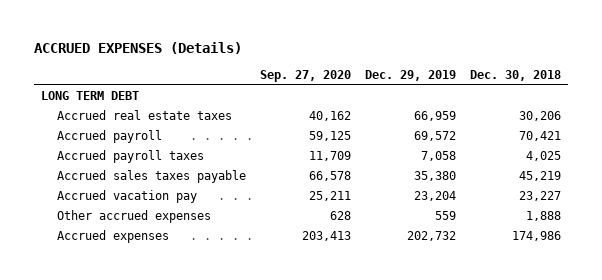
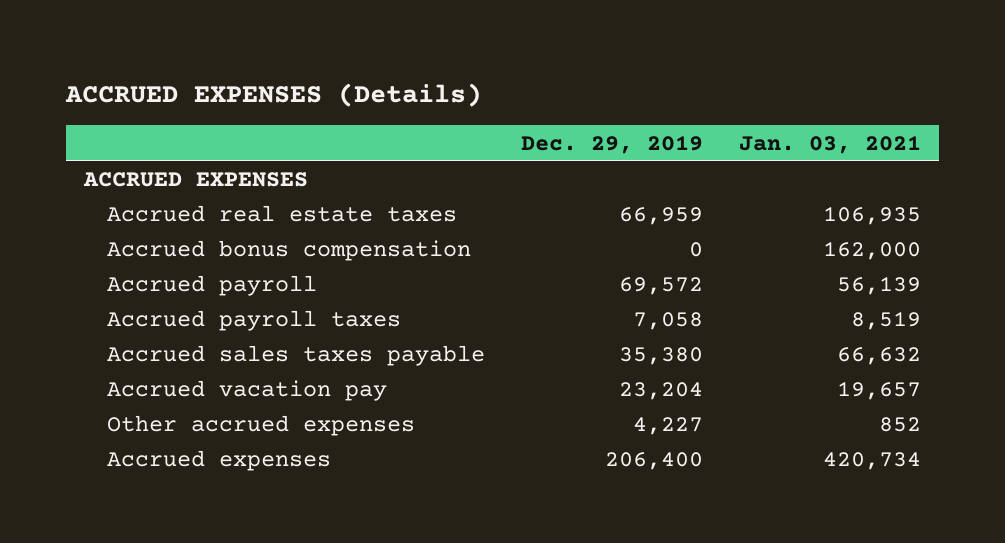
[259,70,351,83] Sep. 27, 2020 -> none
[469,70,561,82] Dec. 30, 2018 -> none
none -> [739,134,922,154] Jan. 03, 2021
[41,91,140,101] LONG TERM DEBT -> none
none -> [82,172,308,188] ACCRUED EXPENSES
none -> [107,240,472,262] Accrued bonus compensation
[434,211,456,221] 559 -> [633,417,704,436] 4,227
[406,231,456,242] 202,732 -> [605,452,704,471] 206,400

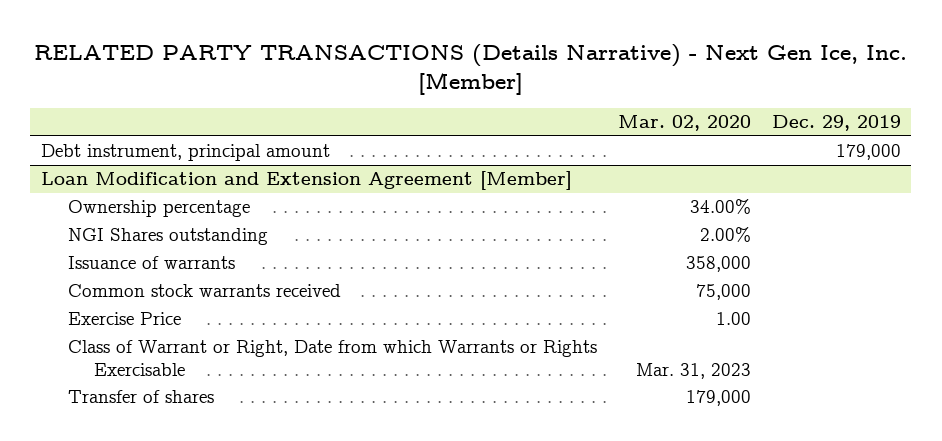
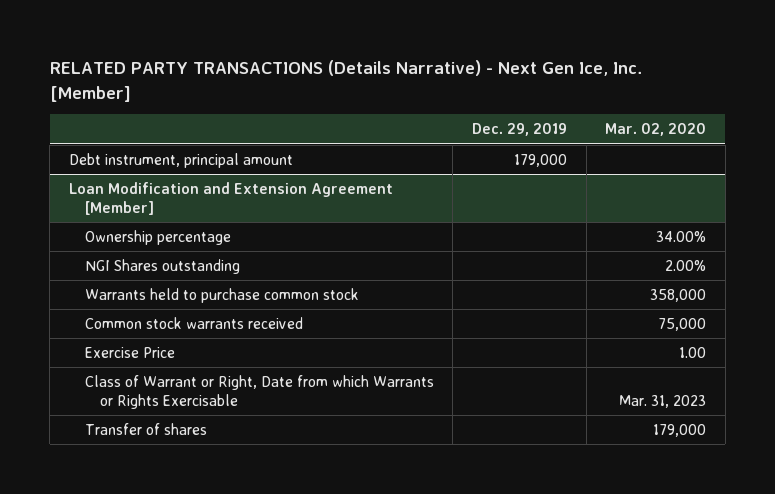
[67,256,235,270] Issuance of warrants -> [84,287,359,303] Warrants held to purchase common stock

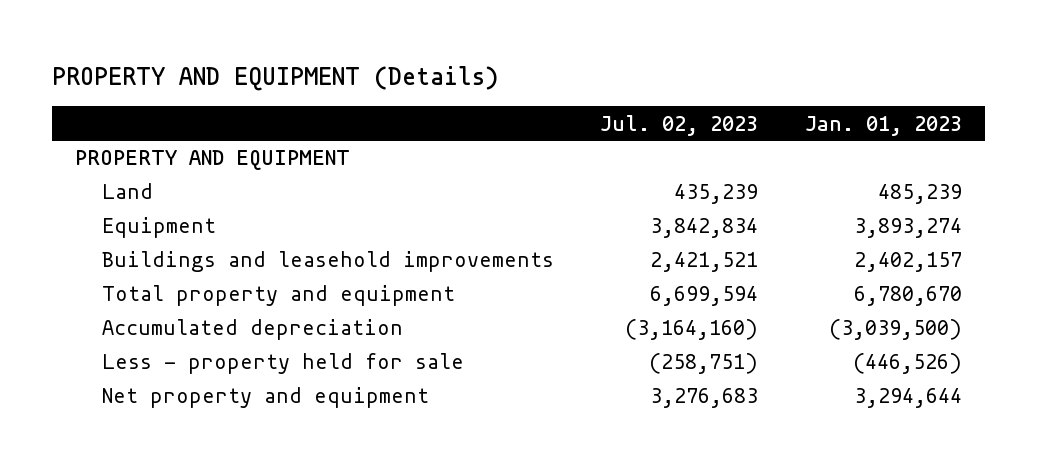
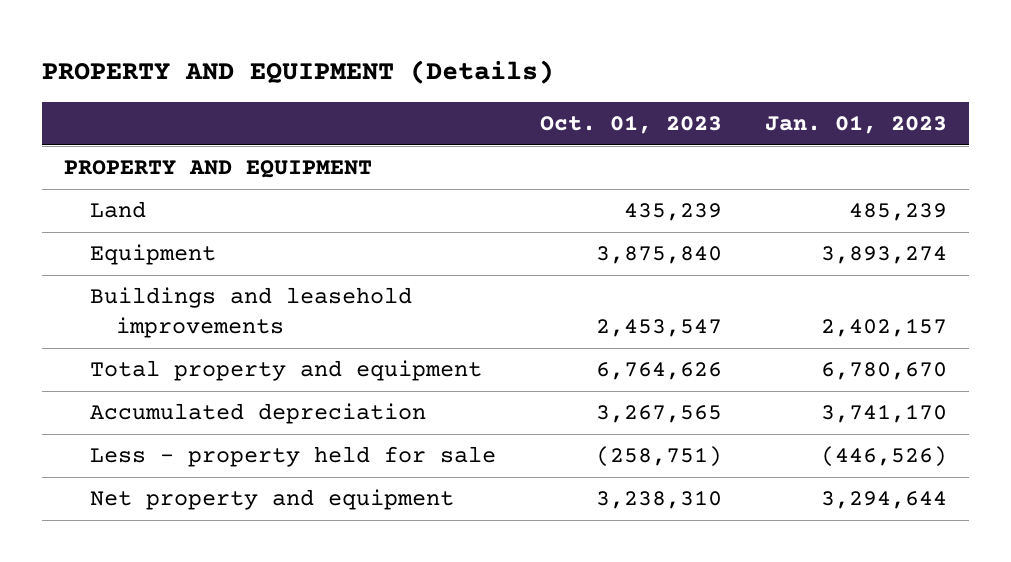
[600,114,759,136] Jul. 02, 2023 -> none
none -> [539,115,722,135] Oct. 01, 2023
[828,319,962,341] (3,039,500) -> [821,404,948,424] 3,741,170

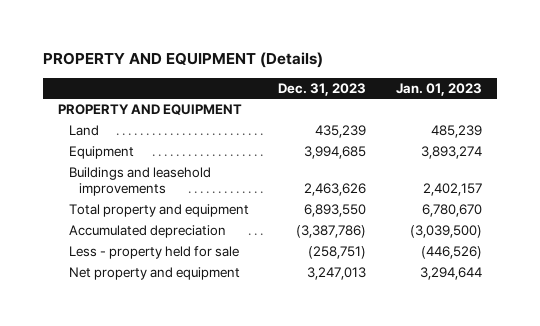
[539,115,722,135] Oct. 01, 2023 -> none
none -> [278,82,367,96] Dec. 31, 2023
[821,404,948,424] 3,741,170 -> [409,225,482,239] (3,039,500)

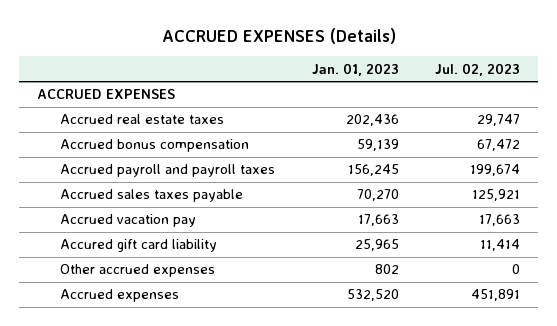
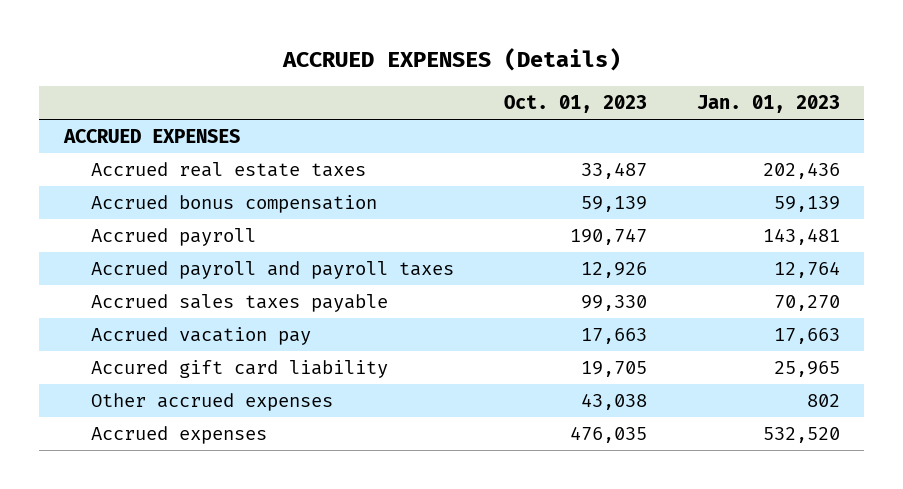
[435,62,521,76] Jul. 02, 2023 -> none
none -> [503,95,647,114] Oct. 01, 2023
none -> [91,228,257,247] Accrued payroll
[347,164,399,177] 156,245 -> [773,261,840,279] 12,764

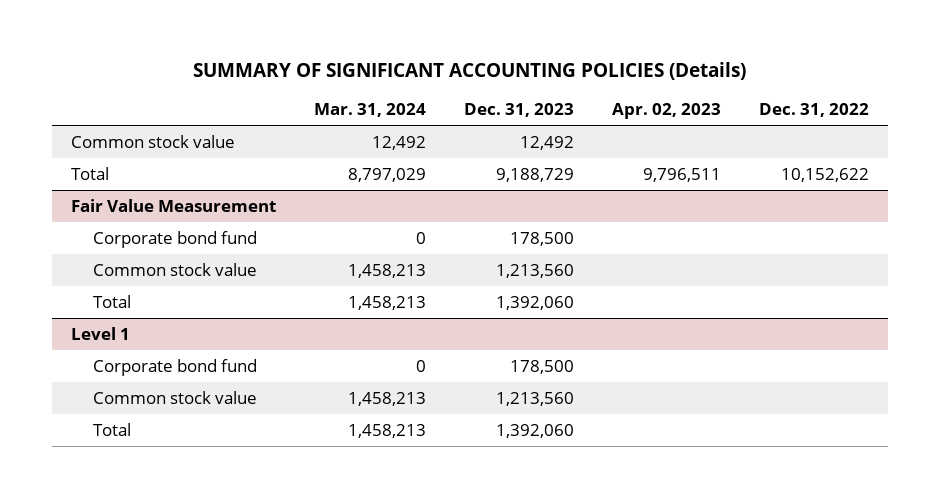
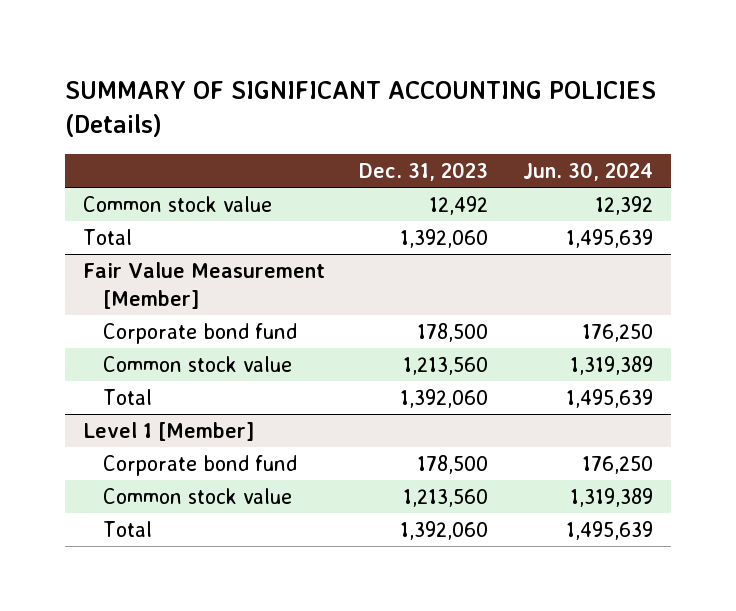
[313,103,426,118] Mar. 31, 2024 -> none
[612,103,722,120] Apr. 02, 2023 -> none
[759,103,870,118] Dec. 31, 2022 -> none
none -> [523,162,654,182] Jun. 30, 2024
[496,167,575,182] 9,188,729 -> [400,228,489,248] 1,392,060
[70,198,276,212] Fair Value Measurement -> [82,261,325,309] Fair Value Measurement [Member]
[70,326,130,340] Level 1 -> [82,421,254,441] Level 1 [Member]

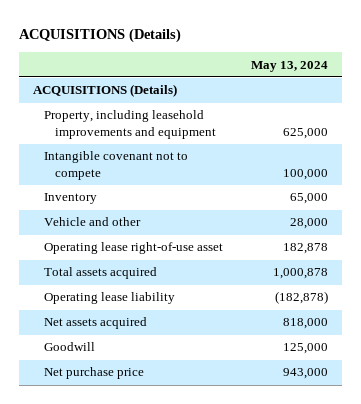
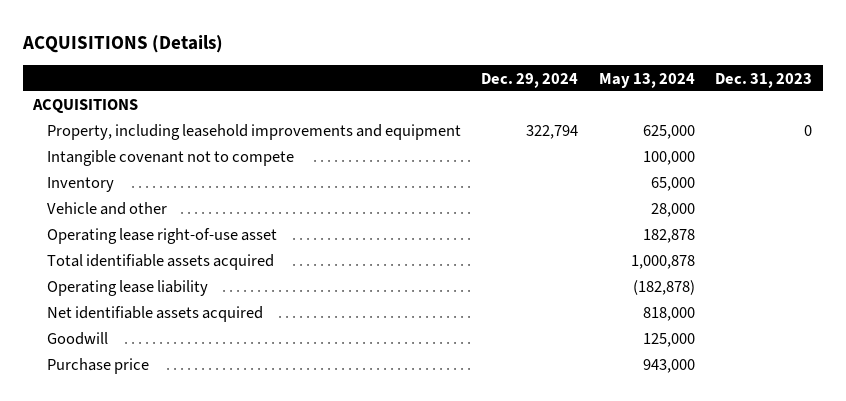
none -> [481,72,579,88] Dec. 29, 2024
none -> [715,72,813,88] Dec. 31, 2023
[33,84,178,98] ACQUISITIONS (Details) -> [32,99,139,114] ACQUISITIONS
[44,267,158,280] Total assets acquired -> [46,254,274,271] Total identifiable assets acquired
[44,317,148,330] Net assets acquired -> [46,306,263,323] Net identifiable assets acquired
[44,367,145,380] Net purchase price -> [46,358,149,375] Purchase price

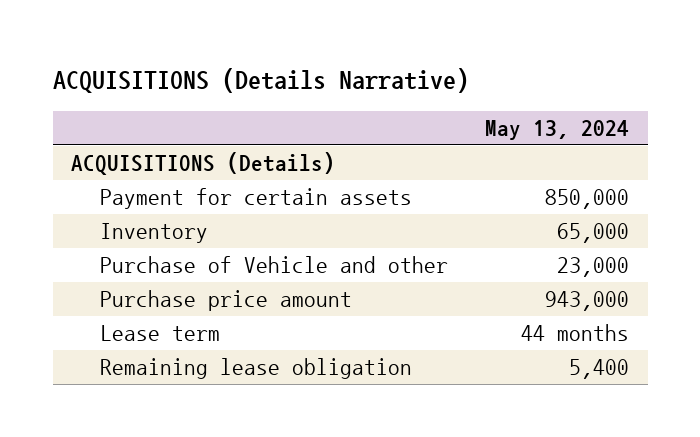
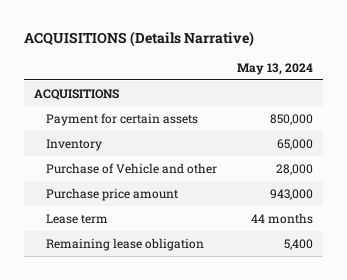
[71,152,336,176] ACQUISITIONS (Details) -> [34,88,120,100] ACQUISITIONS
[557,257,630,278] 23,000 -> [275,163,313,175] 28,000

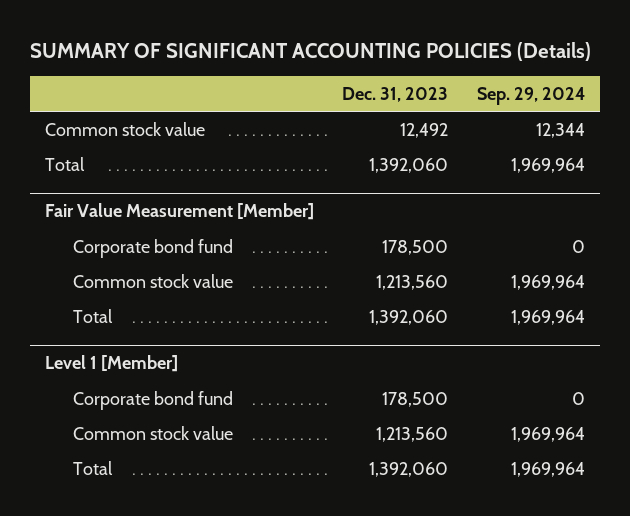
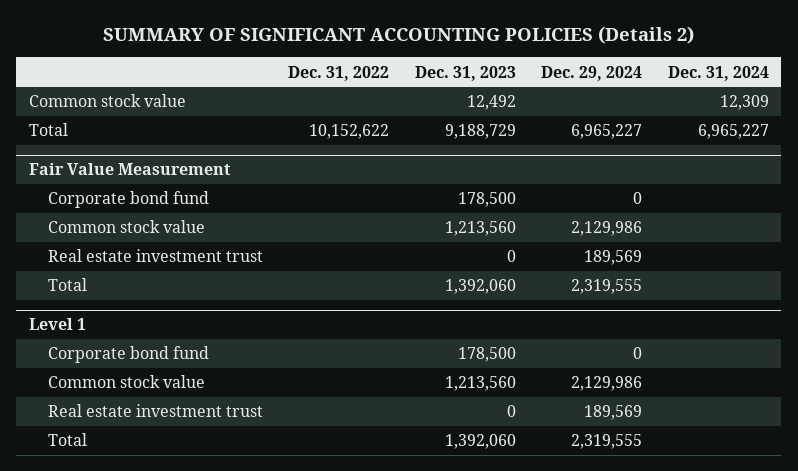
[30,42,592,62] SUMMARY OF SIGNIFICANT ACCOUNTING POLICIES (Details) -> [102,26,694,45] SUMMARY OF SIGNIFICANT ACCOUNTING POLICIES (Details 2)
[477,87,586,106] Sep. 29, 2024 -> none
none -> [288,65,390,81] Dec. 31, 2022
none -> [541,65,643,81] Dec. 29, 2024
none -> [667,65,769,81] Dec. 31, 2024
[369,157,449,173] 1,392,060 -> [444,124,516,140] 9,188,729
[44,203,314,221] Fair Value Measurement [Member] -> [28,163,231,176] Fair Value Measurement
none -> [47,249,263,263] Real estate investment trust
[44,355,178,373] Level 1 [Member] -> [28,318,86,331] Level 1
none -> [47,404,263,418] Real estate investment trust

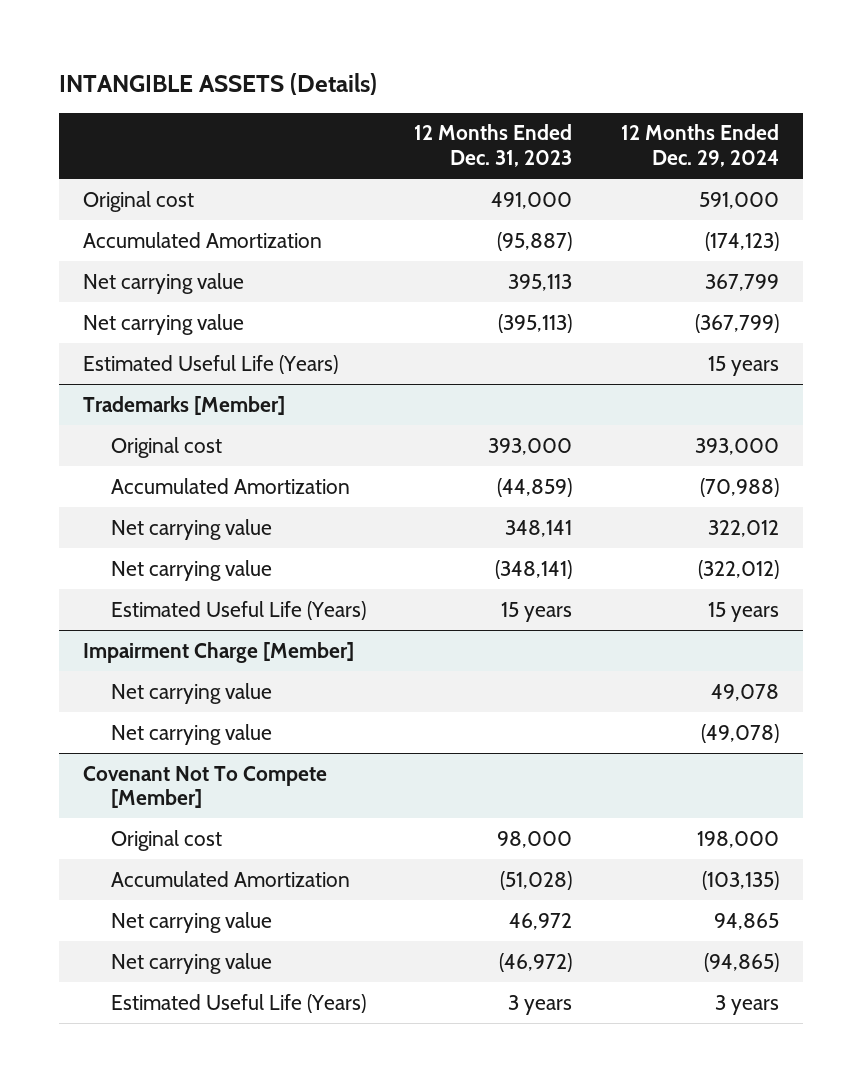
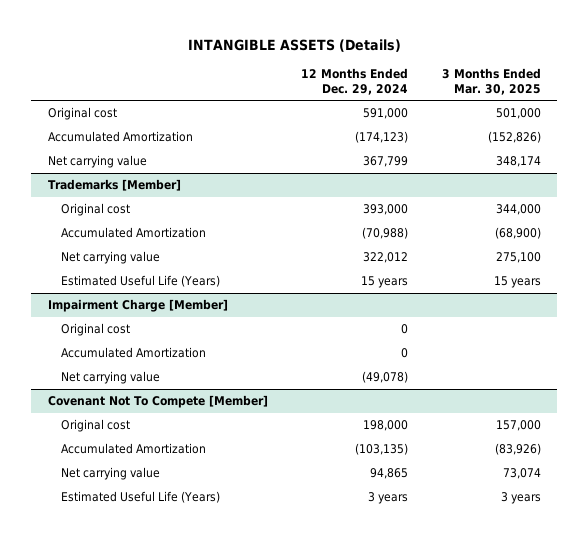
[414,124,573,168] 12 Months Ended Dec. 31, 2023 -> none
none -> [441,67,541,95] 3 Months Ended Mar. 30, 2025
[82,313,244,335] Net carrying value -> none
[82,354,338,374] Estimated Useful Life (Years) -> none
[110,559,272,581] Net carrying value -> none
[110,682,272,704] Net carrying value -> none
none -> [60,323,130,337] Original cost
none -> [60,347,206,359] Accumulated Amortization
[110,952,272,974] Net carrying value -> none

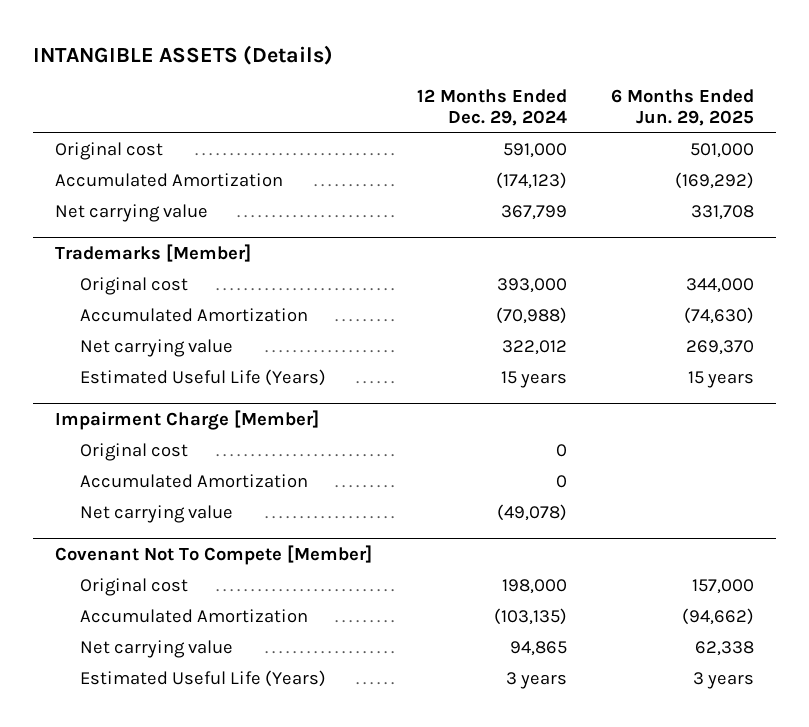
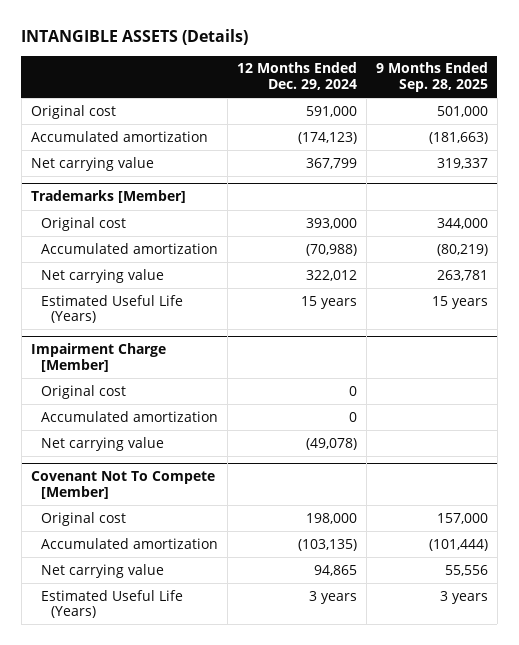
[611,88,755,126] 6 Months Ended Jun. 29, 2025 -> none
none -> [375,62,488,92] 9 Months Ended Sep. 28, 2025
[55,173,284,188] Accumulated Amortization -> [30,130,208,142] Accumulated amortization
[79,308,308,323] Accumulated Amortization -> [41,242,219,254] Accumulated amortization
[79,474,308,489] Accumulated Amortization -> [41,410,219,422] Accumulated amortization
[79,609,308,624] Accumulated Amortization -> [41,537,219,549] Accumulated amortization

